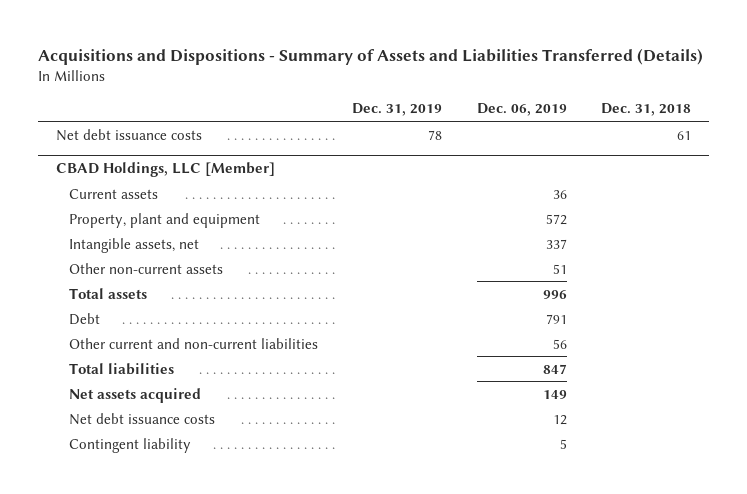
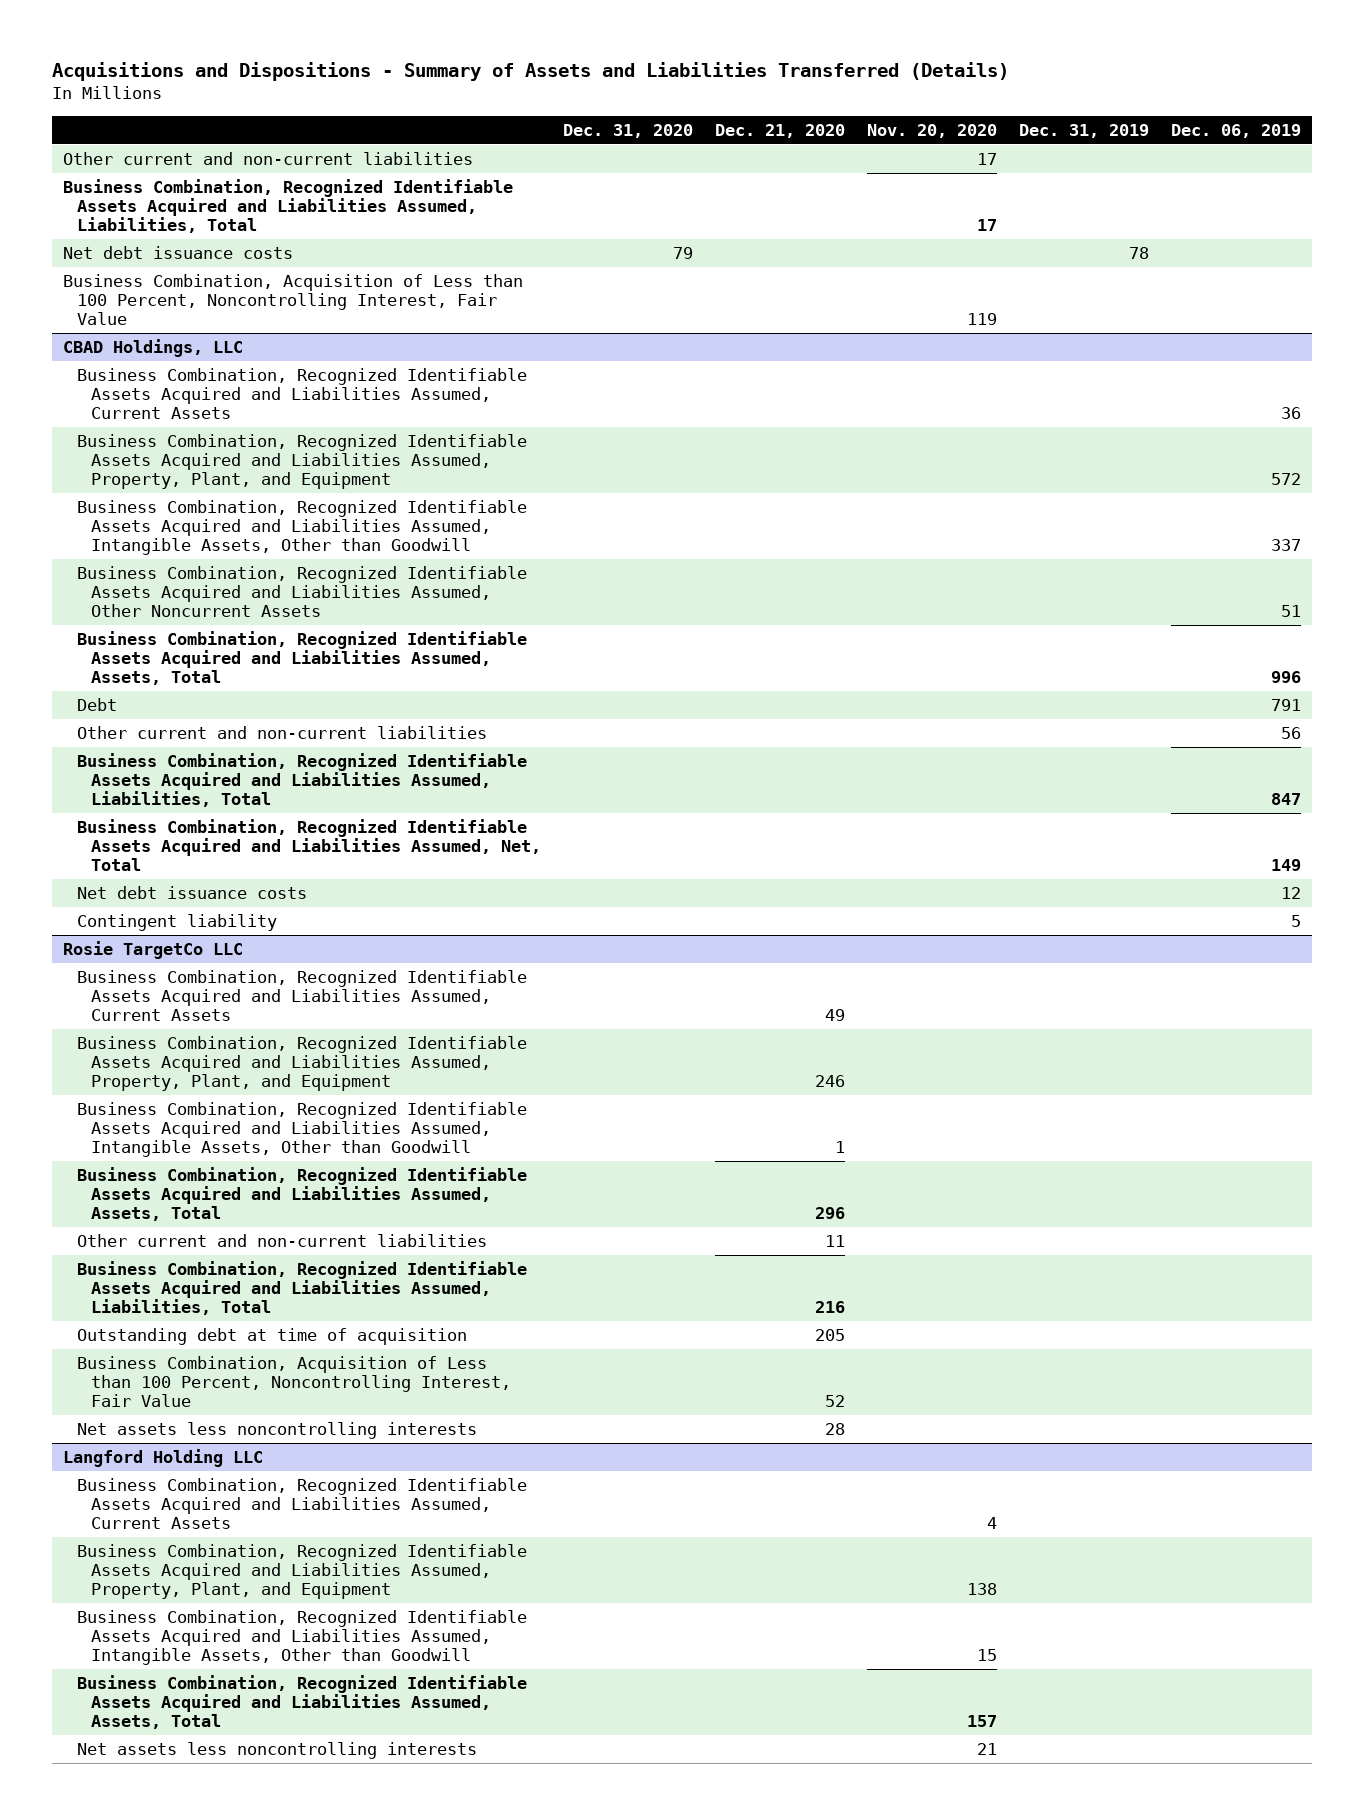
[601,103,692,117] Dec. 31, 2018 -> none
none -> [563,123,694,138] Dec. 31, 2020
none -> [715,123,846,138] Dec. 21, 2020
none -> [867,123,998,138] Nov. 20, 2020
none -> [62,152,473,166] Other current and non-current liabilities
none -> [62,179,513,233] Business Combination, Recognized Identifiable Assets Acquired and Liabilities Assumed, Liabilities, Total
none -> [62,274,523,325] Business Combination, Acquisition of Less than 100 Percent, Noncontrolling Interest, Fair Value
[55,162,275,178] CBAD Holdings, LLC [Member] -> [62,339,243,358] CBAD Holdings, LLC
[68,188,158,199] Current assets -> [76,368,527,419] Business Combination, Recognized Identifiable Assets Acquired and Liabilities Assumed, Current Assets
[68,212,260,228] Property, plant and equipment -> [76,434,527,489] Business Combination, Recognized Identifiable Assets Acquired and Liabilities Assumed, Property, Plant, and Equipment
[68,237,199,253] Intangible assets, net -> [76,500,527,555] Business Combination, Recognized Identifiable Assets Acquired and Liabilities Assumed, Intangible Assets, Other than Goodwill
[68,262,223,274] Other non-current assets -> [76,566,527,617] Business Combination, Recognized Identifiable Assets Acquired and Liabilities Assumed, Other Noncurrent Assets
[68,287,147,299] Total assets -> [76,631,527,685] Business Combination, Recognized Identifiable Assets Acquired and Liabilities Assumed, Assets, Total
[68,362,174,375] Total liabilities -> [76,753,527,807] Business Combination, Recognized Identifiable Assets Acquired and Liabilities Assumed, Liabilities, Total
[68,387,201,403] Net assets acquired -> [76,819,542,871] Business Combination, Recognized Identifiable Assets Acquired and Liabilities Assumed, Net, Total
none -> [62,941,243,960] Rosie TargetCo LLC
none -> [76,970,527,1021] Business Combination, Recognized Identifiable Assets Acquired and Liabilities Assumed, Current Assets
none -> [76,1036,527,1091] Business Combination, Recognized Identifiable Assets Acquired and Liabilities Assumed, Property, Plant, and Equipment
none -> [76,1102,527,1157] Business Combination, Recognized Identifiable Assets Acquired and Liabilities Assumed, Intangible Assets, Other than Goodwill
none -> [76,1167,527,1221] Business Combination, Recognized Identifiable Assets Acquired and Liabilities Assumed, Assets, Total
none -> [76,1234,487,1248] Other current and non-current liabilities
none -> [76,1261,527,1315] Business Combination, Recognized Identifiable Assets Acquired and Liabilities Assumed, Liabilities, Total
none -> [76,1328,467,1346] Outstanding debt at time of acquisition
none -> [76,1356,512,1407] Business Combination, Acquisition of Less than 100 Percent, Noncontrolling Interest, Fair Value
none -> [76,1422,477,1440] Net assets less noncontrolling interests
none -> [62,1449,263,1468] Langford Holding LLC
none -> [76,1478,527,1529] Business Combination, Recognized Identifiable Assets Acquired and Liabilities Assumed, Current Assets
none -> [76,1544,527,1599] Business Combination, Recognized Identifiable Assets Acquired and Liabilities Assumed, Property, Plant, and Equipment
none -> [76,1610,527,1665] Business Combination, Recognized Identifiable Assets Acquired and Liabilities Assumed, Intangible Assets, Other than Goodwill
none -> [76,1675,527,1729] Business Combination, Recognized Identifiable Assets Acquired and Liabilities Assumed, Assets, Total
none -> [76,1742,477,1760] Net assets less noncontrolling interests

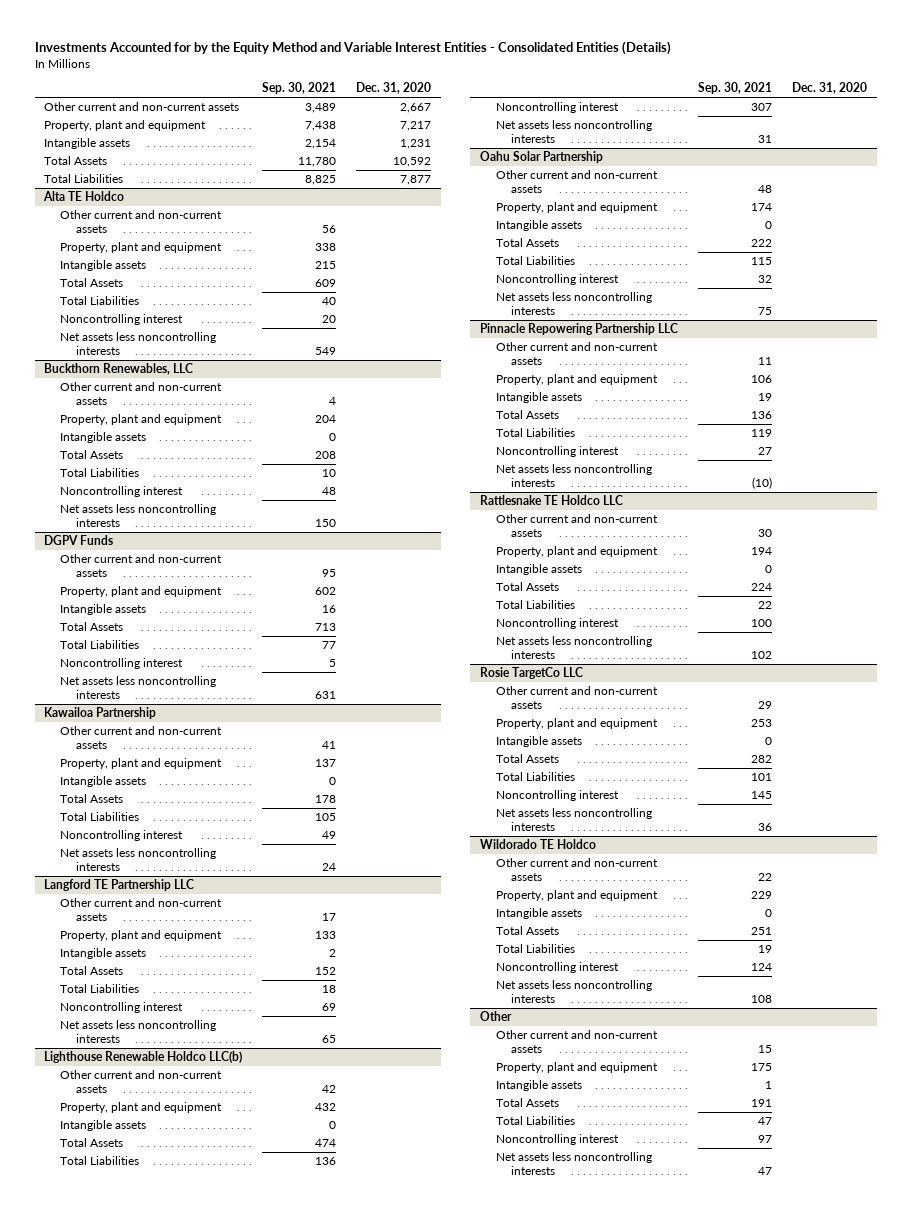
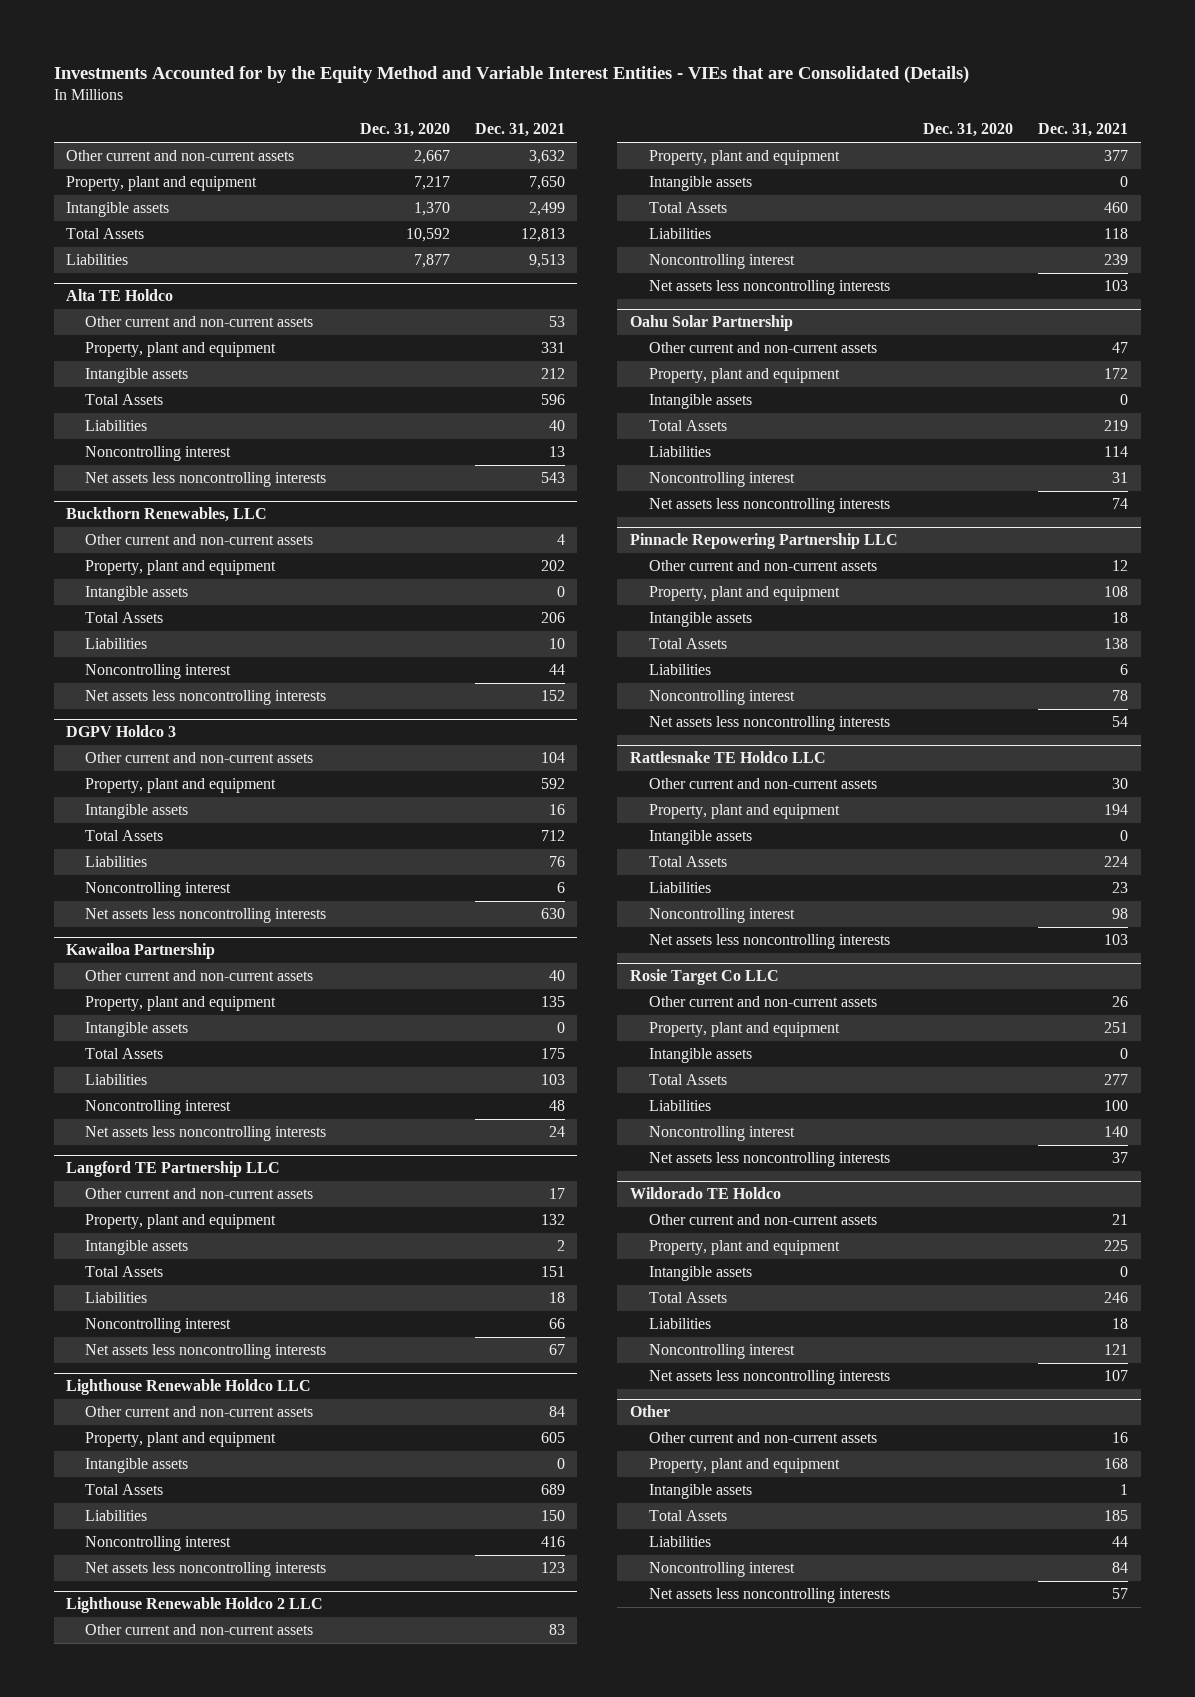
[34,41,671,56] Investments Accounted for by the Equity Method and Variable Interest Entities - Consolidated Entities (Details) -> [53,65,969,83] Investments Accounted for by the Equity Method and Variable Interest Entities - VIEs that are Consolidated (Details)
[262,82,337,95] Sep. 30, 2021 -> none
none -> [474,123,565,138] Dec. 31, 2021
[400,139,432,150] 1,231 -> [413,202,450,217] 1,370
[44,174,124,184] Total Liabilities -> [66,254,129,266] Liabilities
[60,296,140,306] Total Liabilities -> [85,420,148,432] Liabilities
[60,468,140,478] Total Liabilities -> [85,638,148,650] Liabilities
[44,535,114,546] DGPV Funds -> [66,725,177,738] DGPV Holdco 3
[60,640,140,650] Total Liabilities -> [85,856,148,868] Liabilities
[60,812,140,822] Total Liabilities -> [85,1074,148,1086] Liabilities
[60,984,140,994] Total Liabilities -> [85,1292,148,1304] Liabilities
[44,1051,243,1064] Lighthouse Renewable Holdco LLC(b) -> [66,1379,312,1396] Lighthouse Renewable Holdco LLC
[60,1156,140,1166] Total Liabilities -> [85,1510,148,1522] Liabilities
none -> [66,1597,324,1614] Lighthouse Renewable Holdco 2 LLC
none -> [85,1624,314,1636] Other current and non-current assets
none -> [648,150,840,166] Property, plant and equipment
none -> [648,176,752,192] Intangible assets
none -> [648,202,727,214] Total Assets
none -> [648,228,711,240] Liabilities
none -> [648,254,795,270] Noncontrolling interest
none -> [648,280,890,296] Net assets less noncontrolling interests
[495,256,575,266] Total Liabilities -> [648,446,711,458] Liabilities
[495,428,575,438] Total Liabilities -> [648,664,711,676] Liabilities
[495,600,575,610] Total Liabilities -> [648,882,711,894] Liabilities
[479,667,583,680] Rosie TargetCo LLC -> [629,969,779,986] Rosie Target Co LLC
[495,772,575,782] Total Liabilities -> [648,1100,711,1112] Liabilities
[495,944,575,954] Total Liabilities -> [648,1318,711,1330] Liabilities
[495,1116,575,1126] Total Liabilities -> [648,1536,711,1548] Liabilities

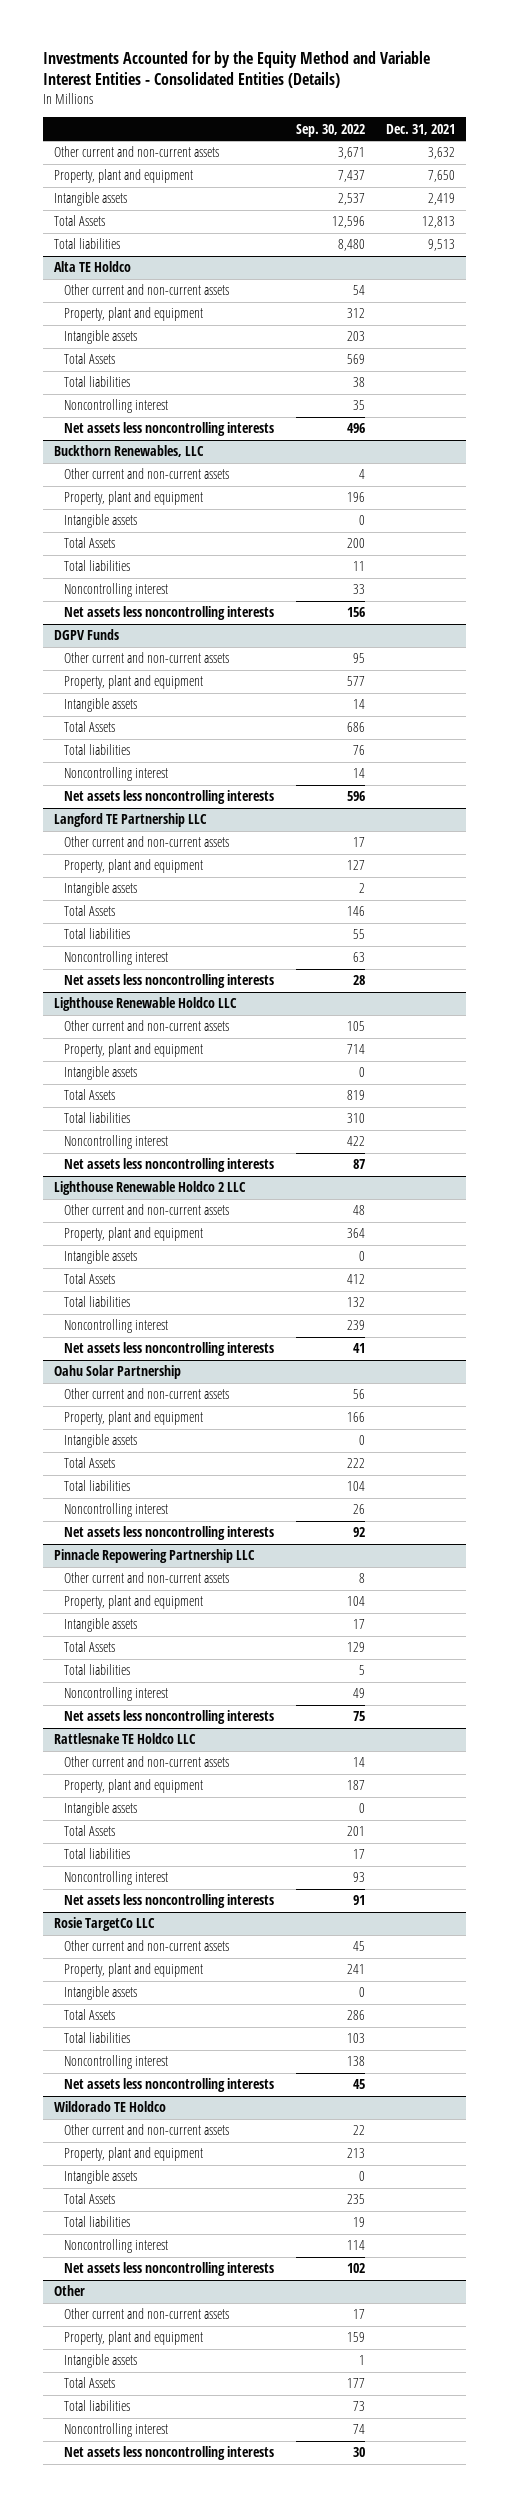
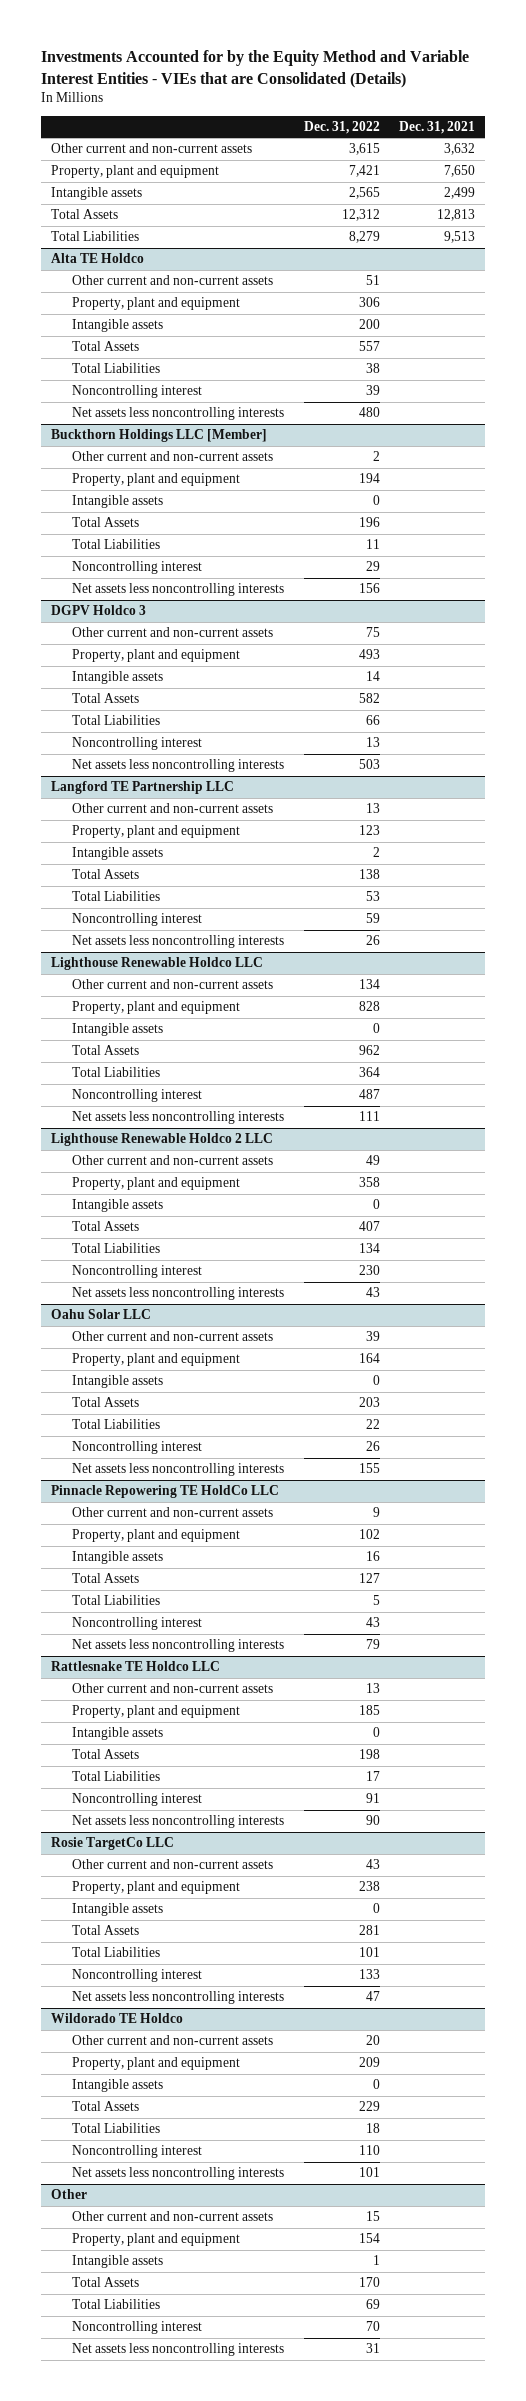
[43,51,431,89] Investments Accounted for by the Equity Method and Variable Interest Entities - Consolidated Entities (Details) -> [41,50,470,88] Investments Accounted for by the Equity Method and Variable Interest Entities - VIEs that are Consolidated (Details)
[295,123,365,137] Sep. 30, 2022 -> none
none -> [303,121,380,135] Dec. 31, 2022
[428,193,456,206] 2,419 -> [443,187,475,200] 2,499
[53,238,120,250] Total liabilities -> [50,231,139,242] Total Liabilities
[64,376,131,388] Total liabilities -> [72,363,161,374] Total Liabilities
[53,445,204,458] Buckthorn Renewables, LLC -> none
[64,468,230,480] Other current and non-current assets -> none
[64,491,204,506] Property, plant and equipment -> none
[64,514,138,529] Intangible assets -> none
[64,537,116,549] Total Assets -> none
[64,560,131,572] Total liabilities -> none
[64,583,169,598] Noncontrolling interest -> none
[64,606,275,621] Net assets less noncontrolling interests -> none
none -> [50,429,267,443] Buckthorn Holdings LLC [Member]
none -> [72,451,274,462] Other current and non-current assets
none -> [72,473,241,487] Property, plant and equipment
none -> [72,495,164,509] Intangible assets
none -> [72,517,140,528] Total Assets
none -> [72,539,161,550] Total Liabilities
none -> [72,561,203,575] Noncontrolling interest
none -> [72,583,285,597] Net assets less noncontrolling interests
[53,629,119,641] DGPV Funds -> [50,605,146,616] DGPV Holdco 3
[64,744,131,756] Total liabilities -> [72,715,161,726] Total Liabilities
[64,928,131,940] Total liabilities -> [72,891,161,902] Total Liabilities
[64,1112,131,1124] Total liabilities -> [72,1067,161,1078] Total Liabilities
[64,1296,131,1308] Total liabilities -> [72,1243,161,1254] Total Liabilities
[53,1365,181,1380] Oahu Solar Partnership -> [50,1309,151,1320] Oahu Solar LLC
[64,1480,131,1492] Total liabilities -> [72,1419,161,1430] Total Liabilities
[53,1549,255,1564] Pinnacle Repowering Partnership LLC -> none
[64,1572,230,1584] Other current and non-current assets -> none
[64,1595,204,1610] Property, plant and equipment -> none
[64,1618,138,1633] Intangible assets -> none
[64,1641,116,1653] Total Assets -> none
[64,1664,131,1676] Total liabilities -> none
[64,1687,169,1702] Noncontrolling interest -> none
[64,1710,275,1725] Net assets less noncontrolling interests -> none
none -> [50,1485,279,1499] Pinnacle Repowering TE HoldCo LLC
none -> [72,1507,274,1518] Other current and non-current assets
none -> [72,1529,241,1543] Property, plant and equipment
none -> [72,1551,164,1565] Intangible assets
none -> [72,1573,140,1584] Total Assets
none -> [72,1595,161,1606] Total Liabilities
none -> [72,1617,203,1631] Noncontrolling interest
none -> [72,1639,285,1653] Net assets less noncontrolling interests
[64,1848,131,1860] Total liabilities -> [72,1771,161,1782] Total Liabilities
[64,2032,131,2044] Total liabilities -> [72,1947,161,1958] Total Liabilities
[64,2216,131,2228] Total liabilities -> [72,2123,161,2134] Total Liabilities
[64,2400,131,2412] Total liabilities -> [72,2299,161,2310] Total Liabilities

